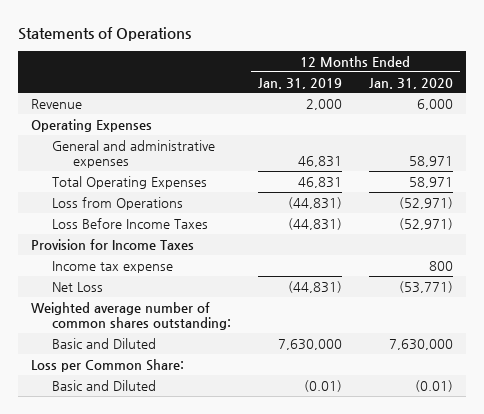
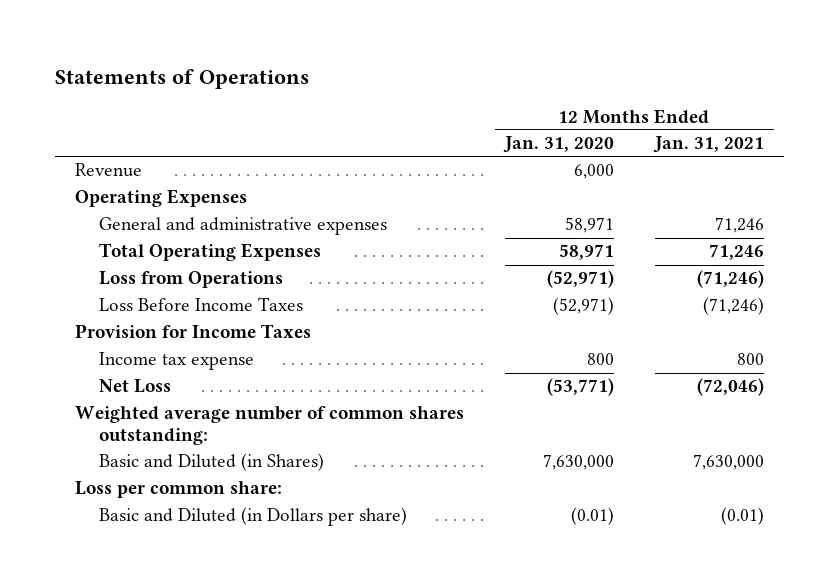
[257,77,342,89] Jan. 31, 2019 -> none
none -> [652,136,764,154] Jan. 31, 2021
[51,337,156,349] Basic and Diluted -> [98,453,324,472] Basic and Diluted (in Shares)
[31,358,185,372] Loss per Common Share: -> [75,481,283,499] Loss per common share:
[51,379,156,391] Basic and Diluted -> [98,507,407,527] Basic and Diluted (in Dollars per share)

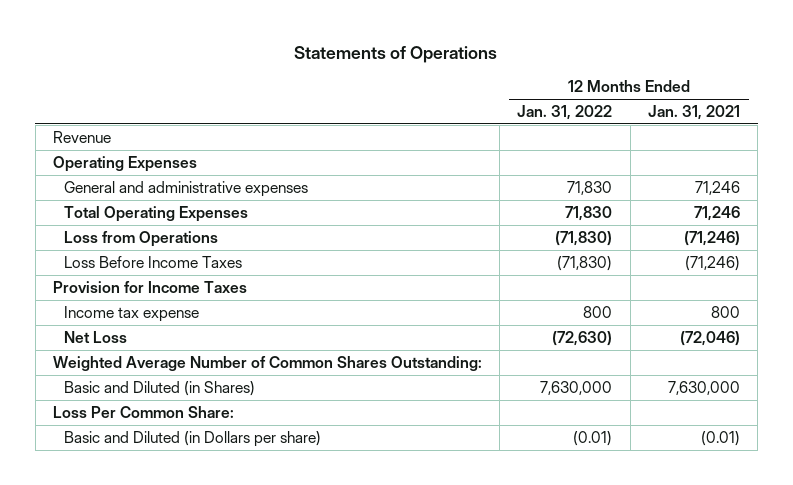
[502,136,614,154] Jan. 31, 2020 -> none
none -> [517,105,613,121] Jan. 31, 2022
[75,406,465,446] Weighted average number of common shares outstanding: -> [52,356,482,372] Weighted Average Number of Common Shares Outstanding:
[75,481,283,499] Loss per common share: -> [52,406,234,419] Loss Per Common Share:

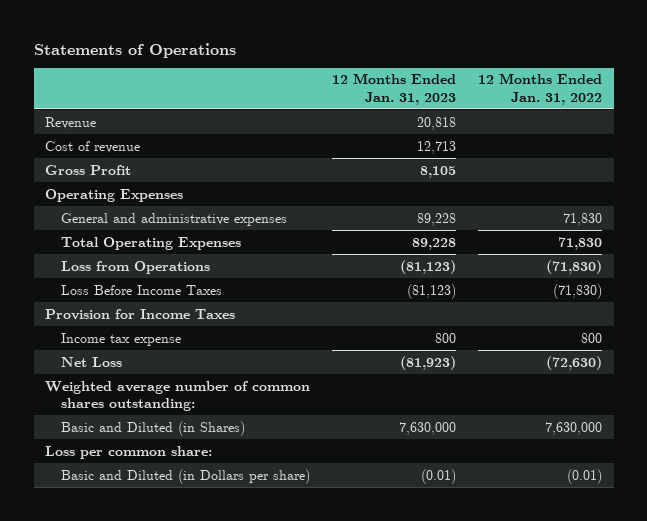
[648,105,741,121] Jan. 31, 2021 -> none
none -> [332,73,457,105] 12 Months Ended Jan. 31, 2023
none -> [44,140,140,153] Cost of revenue
none -> [44,164,131,175] Gross Profit
[52,356,482,372] Weighted Average Number of Common Shares Outstanding: -> [44,380,310,411] Weighted average number of common shares outstanding:
[52,406,234,419] Loss Per Common Share: -> [44,445,212,459] Loss per common share:

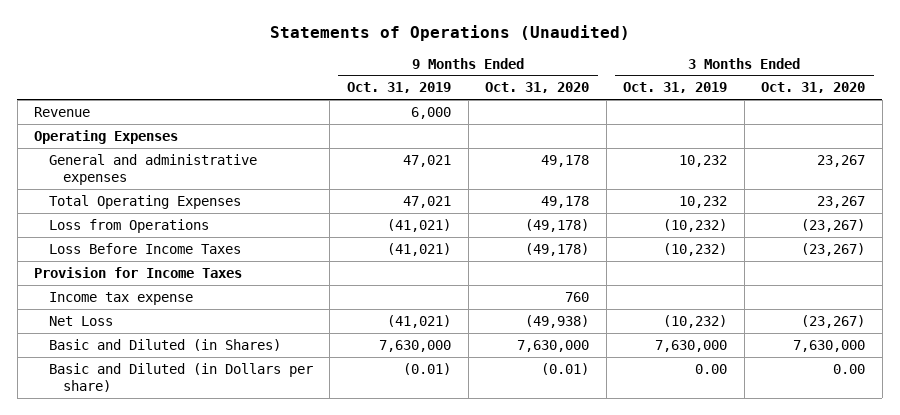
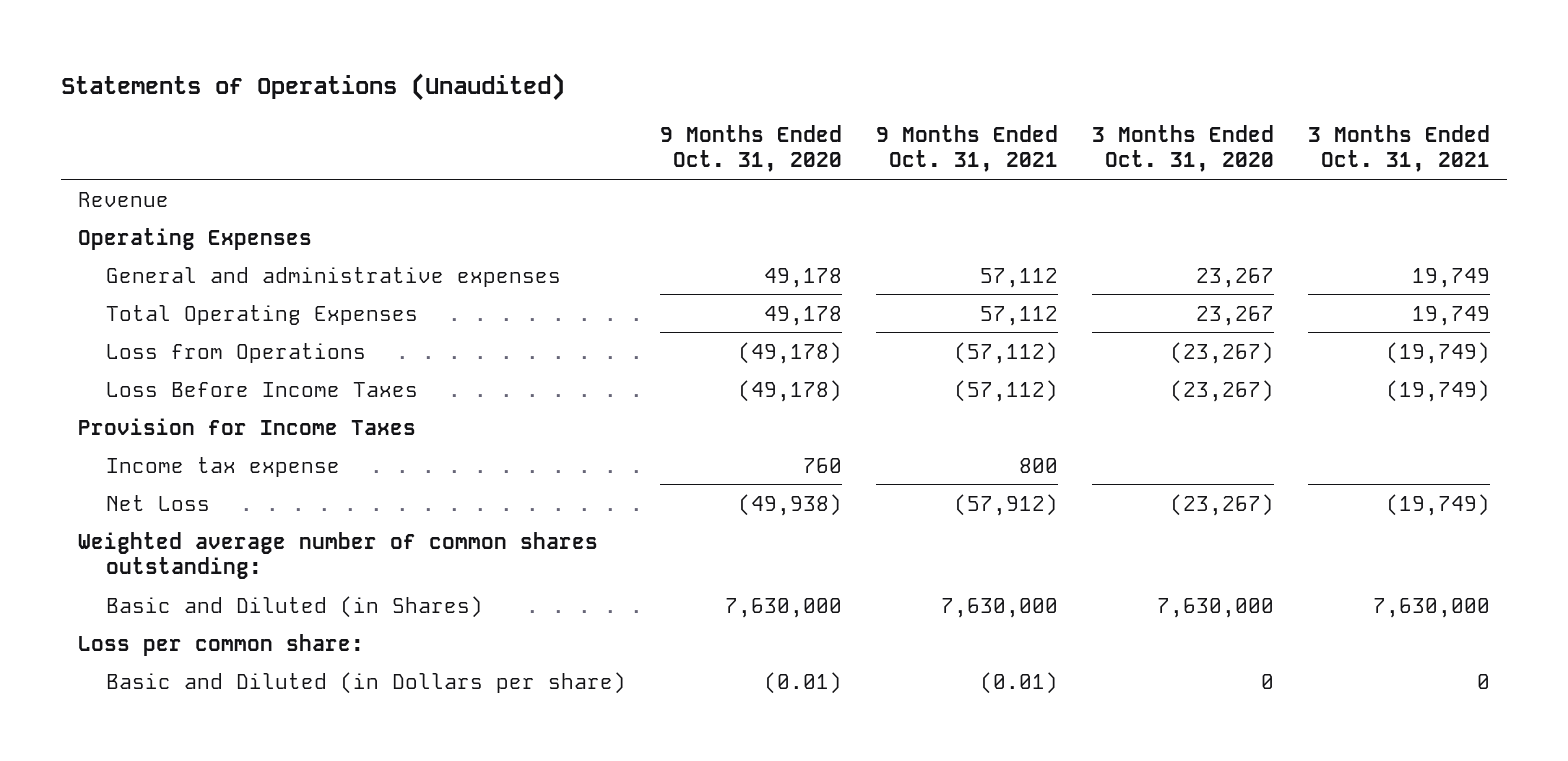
[347,82,452,94] Oct. 31, 2019 -> none
[623,82,728,94] Oct. 31, 2019 -> none
none -> [875,124,1058,173] 9 Months Ended Oct. 31, 2021
none -> [1307,124,1490,173] 3 Months Ended Oct. 31, 2021
none -> [78,531,599,580] Weighted average number of common shares outstanding:
none -> [78,633,365,656] Loss per common share:
[833,363,866,374] 0.00 -> [1260,673,1274,689] 0

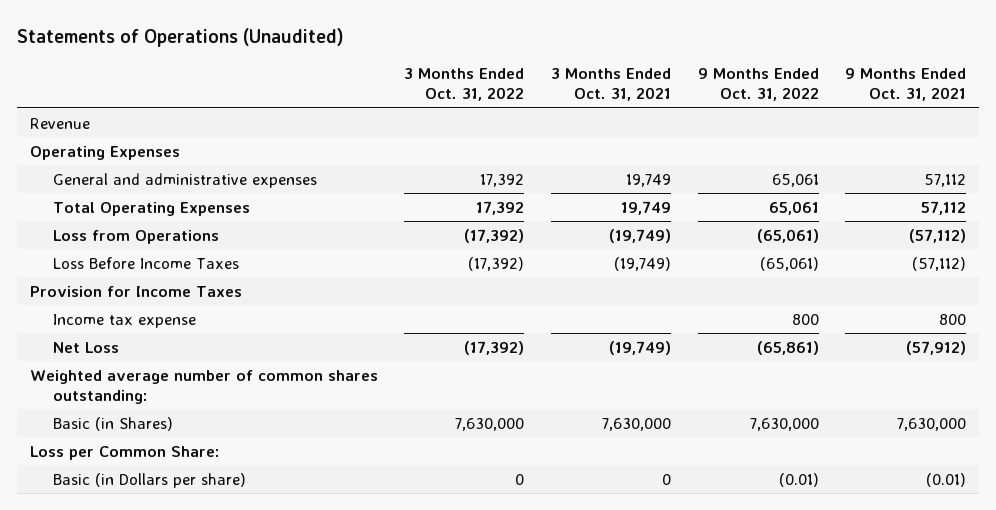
[659,124,842,173] 9 Months Ended Oct. 31, 2020 -> none
[1091,124,1274,173] 3 Months Ended Oct. 31, 2020 -> none
none -> [404,67,525,102] 3 Months Ended Oct. 31, 2022
none -> [697,67,819,102] 9 Months Ended Oct. 31, 2022
[105,595,483,618] Basic and Diluted (in Shares) -> [52,416,173,431] Basic (in Shares)
[78,633,365,656] Loss per common share: -> [29,445,219,460] Loss per Common Share:
[105,671,626,694] Basic and Diluted (in Dollars per share) -> [52,472,246,488] Basic (in Dollars per share)

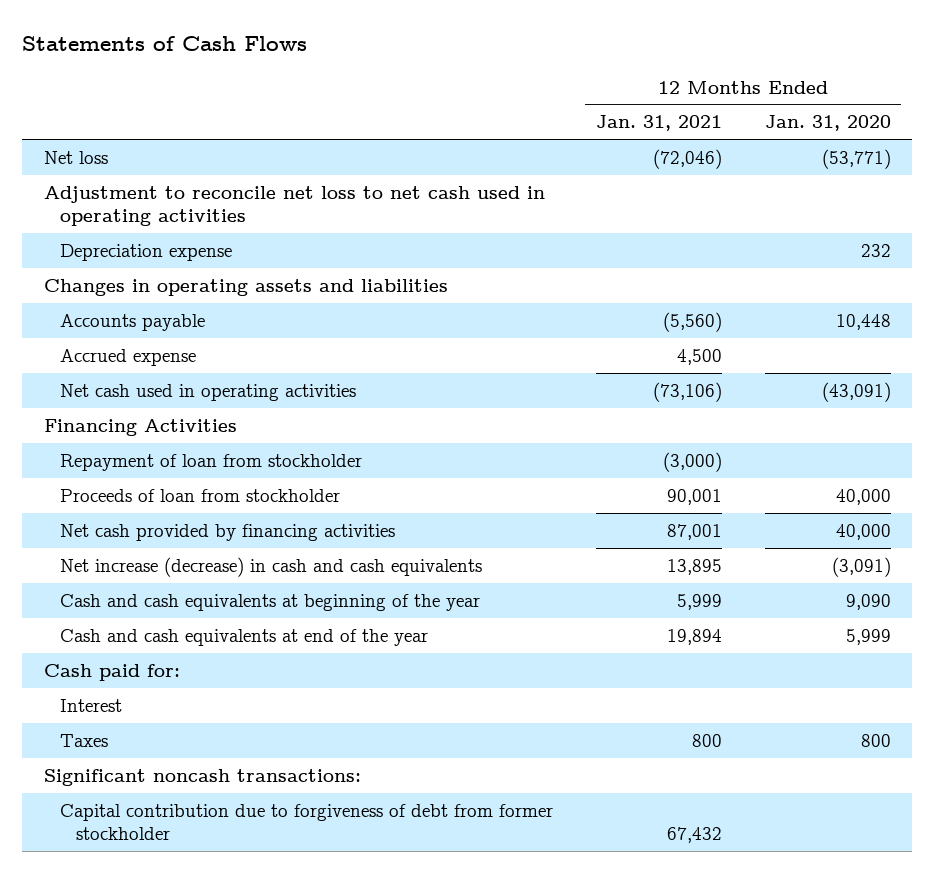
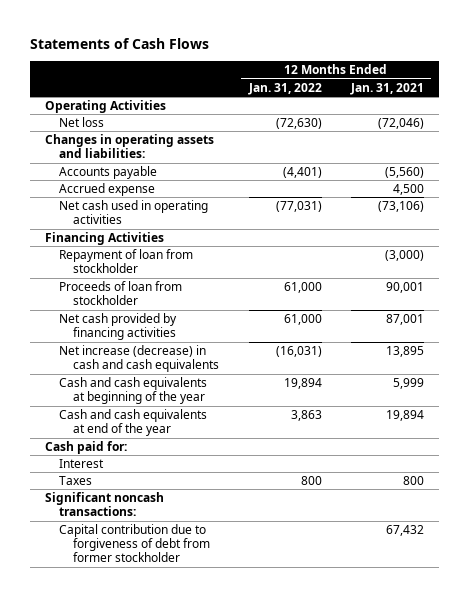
[764,115,891,132] Jan. 31, 2020 -> none
none -> [247,82,322,95] Jan. 31, 2022
none -> [45,100,167,114] Operating Activities
[43,185,545,227] Adjustment to reconcile net loss to net cash used in operating activities -> none
[59,243,232,261] Depreciation expense -> none
[43,278,448,296] Changes in operating assets and liabilities -> [45,134,215,159] Changes in operating assets and liabilities:

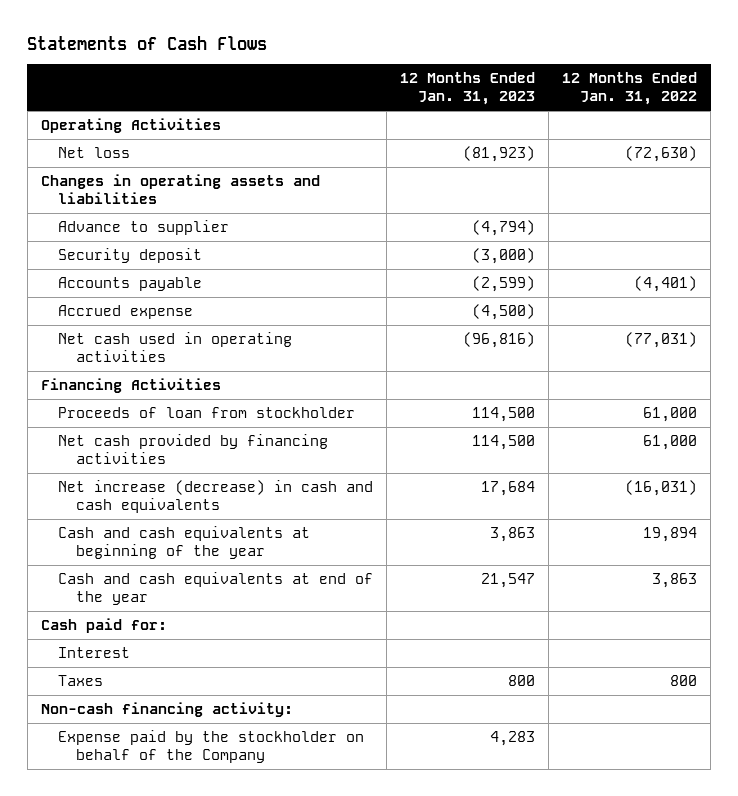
[349,82,424,95] Jan. 31, 2021 -> none
none -> [400,71,536,105] 12 Months Ended Jan. 31, 2023
[45,134,215,159] Changes in operating assets and liabilities: -> [41,174,321,205] Changes in operating assets and liabilities
none -> [58,220,230,236] Advance to supplier
none -> [58,248,203,264] Security deposit
[59,249,194,274] Repayment of loan from stockholder -> none
[59,524,211,563] Capital contribution due to forgiveness of debt from former stockholder -> none
[45,492,165,517] Significant noncash transactions: -> [41,702,294,718] Non-cash financing activity:
none -> [58,730,365,764] Expense paid by the stockholder on behalf of the Company

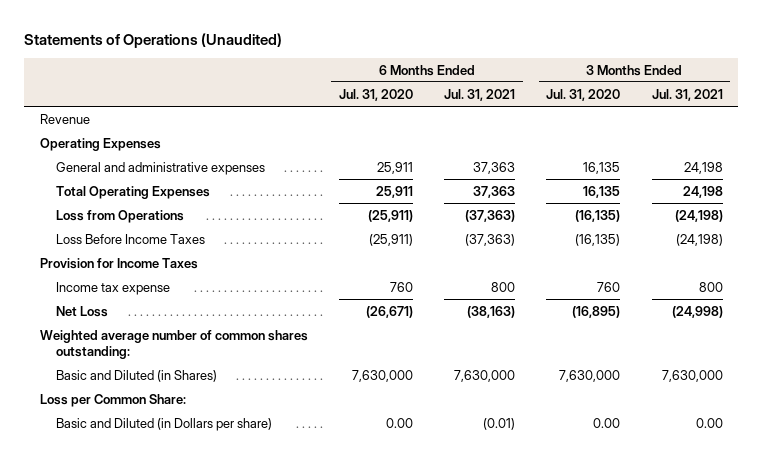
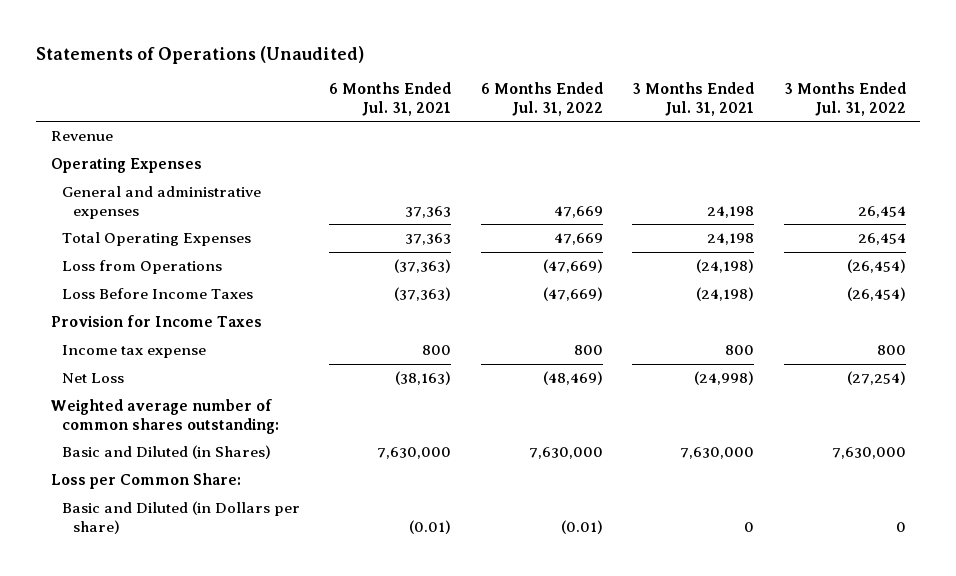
[338,88,413,101] Jul. 31, 2020 -> none
[546,88,621,101] Jul. 31, 2020 -> none
none -> [480,82,603,116] 6 Months Ended Jul. 31, 2022
none -> [783,82,906,116] 3 Months Ended Jul. 31, 2022
[695,417,723,428] 0.00 -> [744,521,755,532] 0

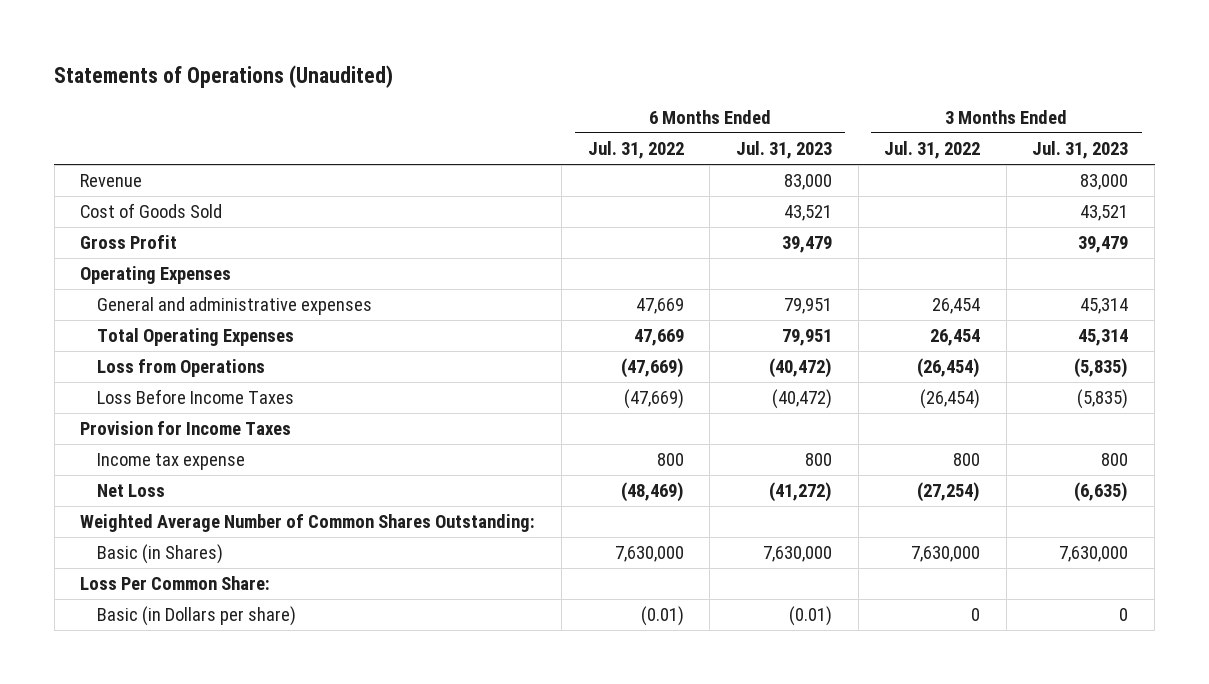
[329,82,452,116] 6 Months Ended Jul. 31, 2021 -> none
[632,82,755,116] 3 Months Ended Jul. 31, 2021 -> none
none -> [735,141,832,160] Jul. 31, 2023
none -> [1032,141,1129,160] Jul. 31, 2023
none -> [80,203,223,219] Cost of Goods Sold
none -> [80,235,178,250] Gross Profit
[50,399,279,434] Weighted average number of common shares outstanding: -> [80,514,536,533] Weighted Average Number of Common Shares Outstanding:
[61,445,271,460] Basic and Diluted (in Shares) -> [96,544,223,565] Basic (in Shares)
[50,473,241,490] Loss per Common Share: -> [80,576,271,591] Loss Per Common Share:
[61,501,300,534] Basic and Diluted (in Dollars per share) -> [96,606,296,627] Basic (in Dollars per share)

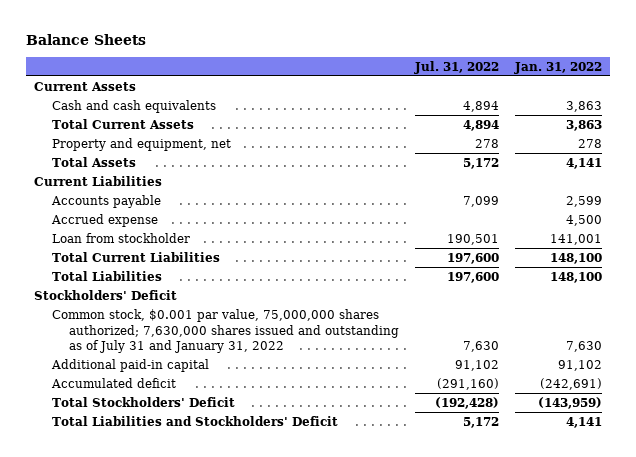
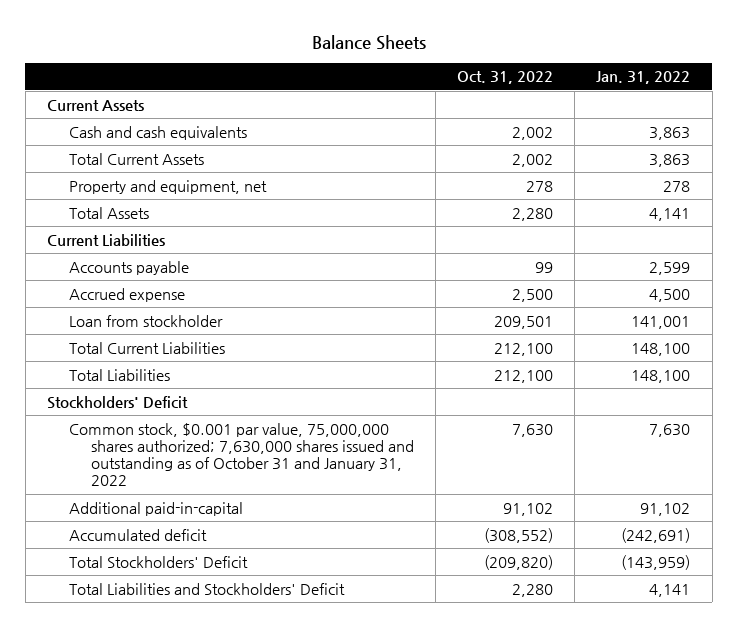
[414,60,500,74] Jul. 31, 2022 -> none
none -> [457,71,554,85] Oct. 31, 2022
[51,308,399,354] Common stock, $0.001 par value, 75,000,000 shares authorized; 7,630,000 shares issued and outstanding as of July 31 and January 31, 2022 -> [68,422,414,487] Common stock, $0.001 par value, 75,000,000 shares authorized; 7,630,000 shares issued and outstanding as of October 31 and January 31, 2022
[50,358,209,372] Additional paid-in capital -> [68,501,243,516] Additional paid-in-capital

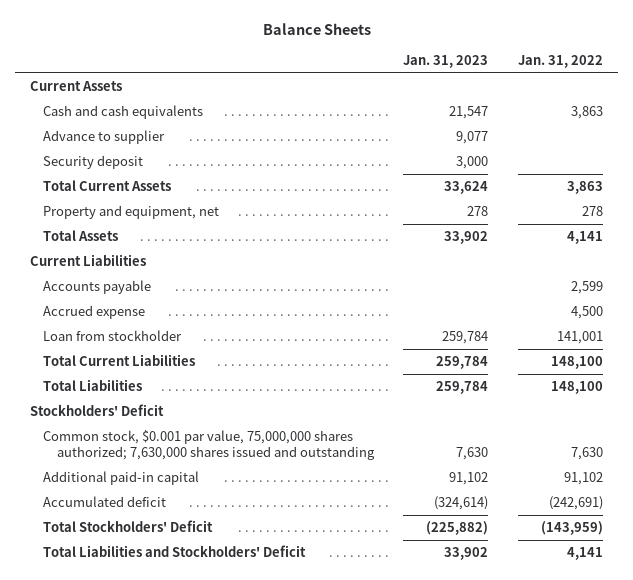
[457,71,554,85] Oct. 31, 2022 -> none
none -> [403,54,489,68] Jan. 31, 2023
none -> [43,130,166,145] Advance to supplier
none -> [43,155,144,170] Security deposit
[68,422,414,487] Common stock, $0.001 par value, 75,000,000 shares authorized; 7,630,000 shares issued and outstanding as of October 31 and January 31, 2022 -> [43,430,375,461] Common stock, $0.001 par value, 75,000,000 shares authorized; 7,630,000 shares issued and outstanding
[68,501,243,516] Additional paid-in-capital -> [43,471,200,486] Additional paid-in capital

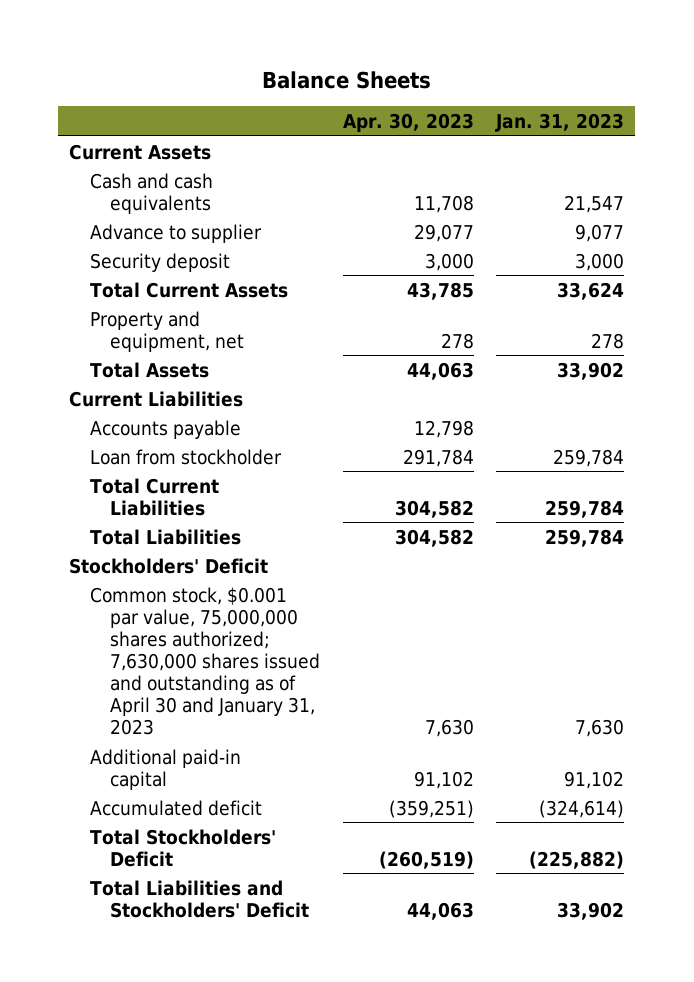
[518,54,604,68] Jan. 31, 2022 -> none
none -> [342,112,474,132] Apr. 30, 2023
[43,305,146,320] Accrued expense -> none
[43,430,375,461] Common stock, $0.001 par value, 75,000,000 shares authorized; 7,630,000 shares issued and outstanding -> [89,586,321,736] Common stock, $0.001 par value, 75,000,000 shares authorized; 7,630,000 shares issued and outstanding as of April 30 and January 31, 2023

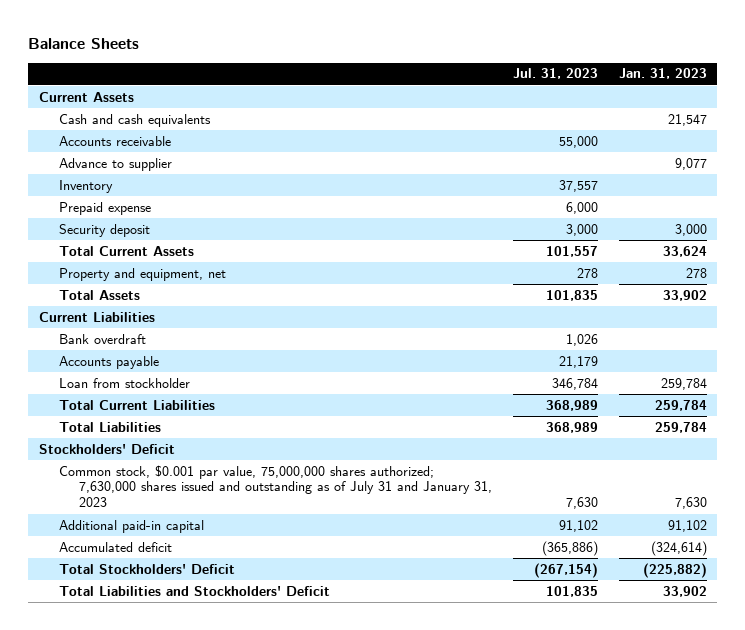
[342,112,474,132] Apr. 30, 2023 -> none
none -> [512,68,598,80] Jul. 31, 2023
none -> [58,135,171,146] Accounts receivable
none -> [58,179,113,193] Inventory
none -> [58,201,151,215] Prepaid expense
none -> [58,333,146,344] Bank overdraft
[89,586,321,736] Common stock, $0.001 par value, 75,000,000 shares authorized; 7,630,000 shares issued and outstanding as of April 30 and January 31, 2023 -> [58,464,493,508] Common stock, $0.001 par value, 75,000,000 shares authorized; 7,630,000 shares issued and outstanding as of July 31 and January 31, 2023

